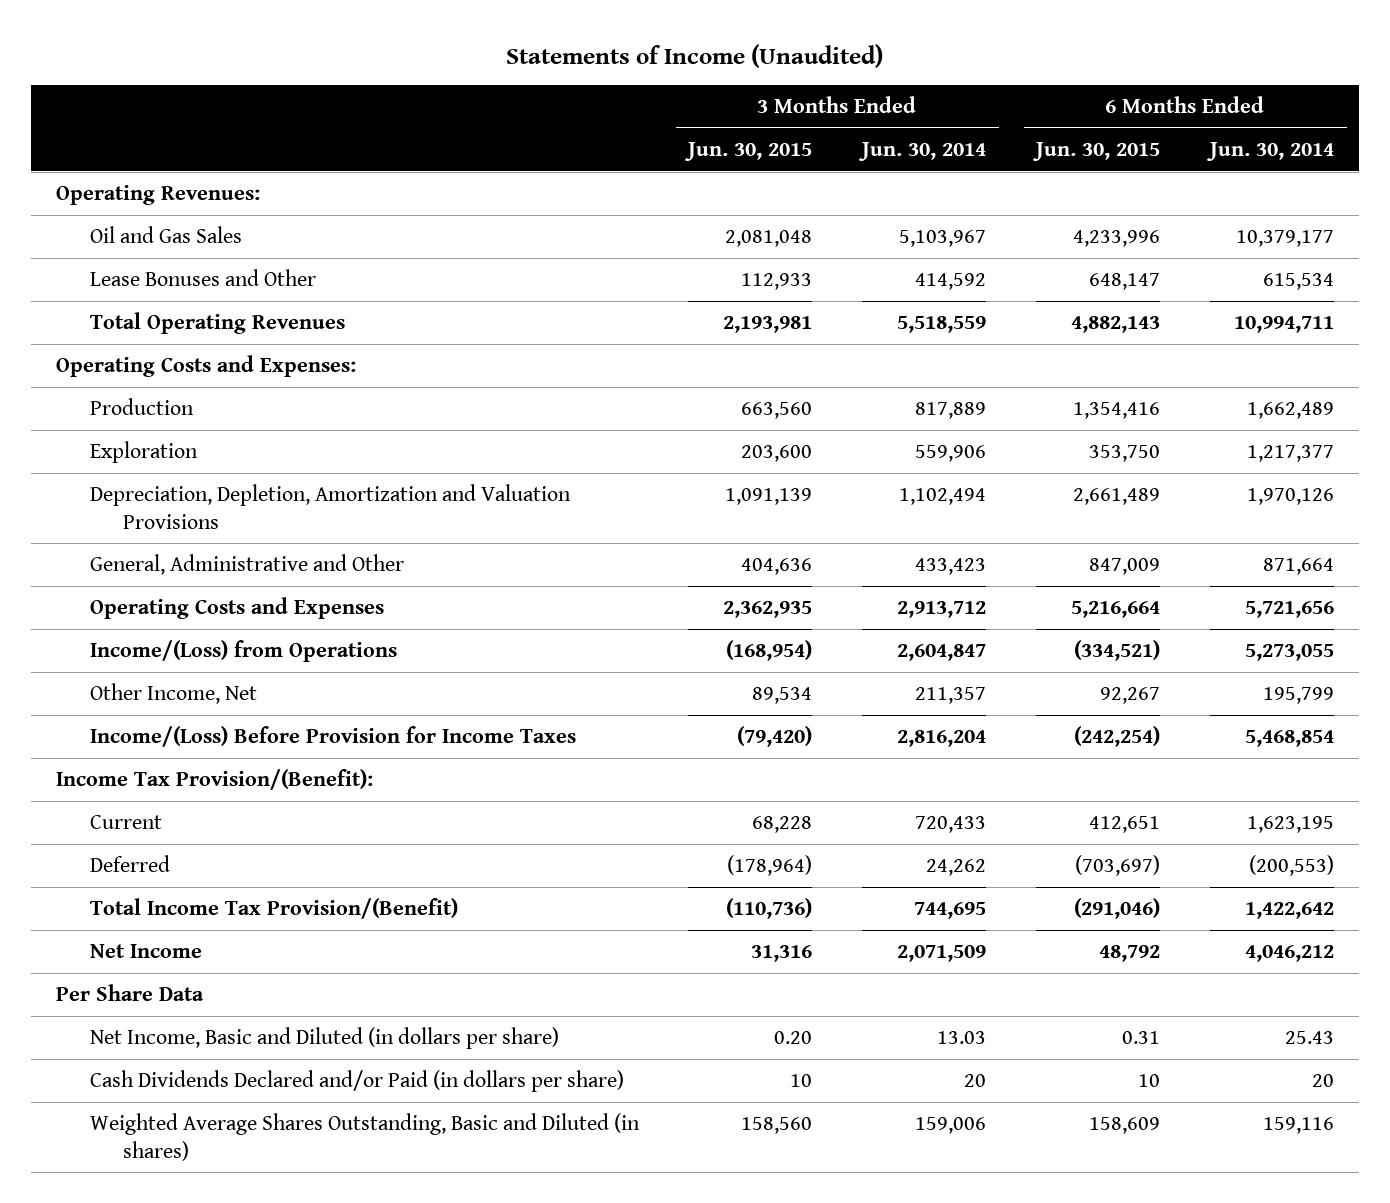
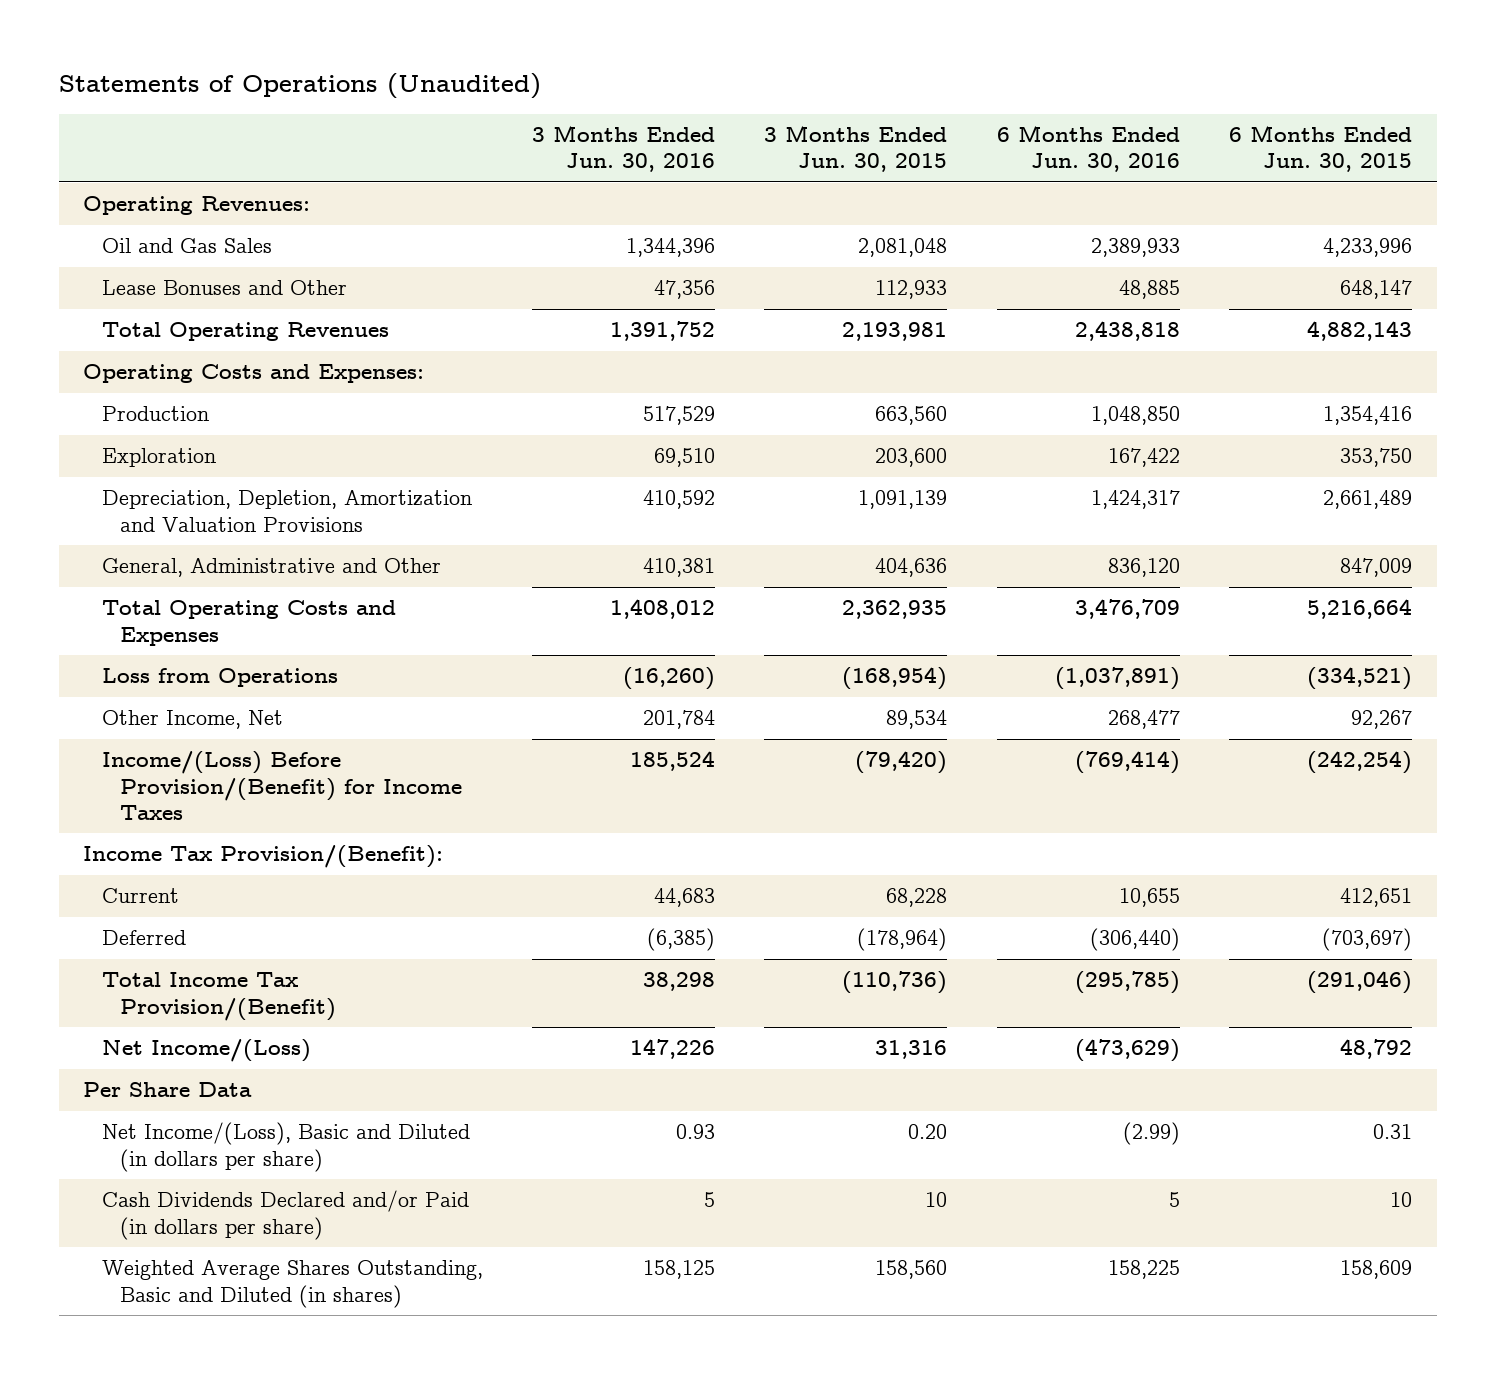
[505,43,883,68] Statements of Income (Unaudited) -> [58,73,541,100] Statements of Operations (Unaudited)
[858,141,987,161] Jun. 30, 2014 -> none
[1206,141,1335,161] Jun. 30, 2014 -> none
none -> [531,125,715,173] 3 Months Ended Jun. 30, 2016
none -> [996,125,1180,173] 6 Months Ended Jun. 30, 2016
[89,596,384,619] Operating Costs and Expenses -> [101,600,396,646] Total Operating Costs and Expenses
[89,639,397,662] Income/(Loss) from Operations -> [101,668,338,688] Loss from Operations
[89,725,576,747] Income/(Loss) Before Provision for Income Taxes -> [101,751,463,820] Income/(Loss) Before Provision/(Benefit) for Income Taxes
[89,943,202,958] Net Income -> [101,1039,311,1063] Net Income/(Loss)
[89,1026,559,1049] Net Income, Basic and Diluted (in dollars per share) -> [101,1122,470,1172] Net Income/(Loss), Basic and Diluted (in dollars per share)

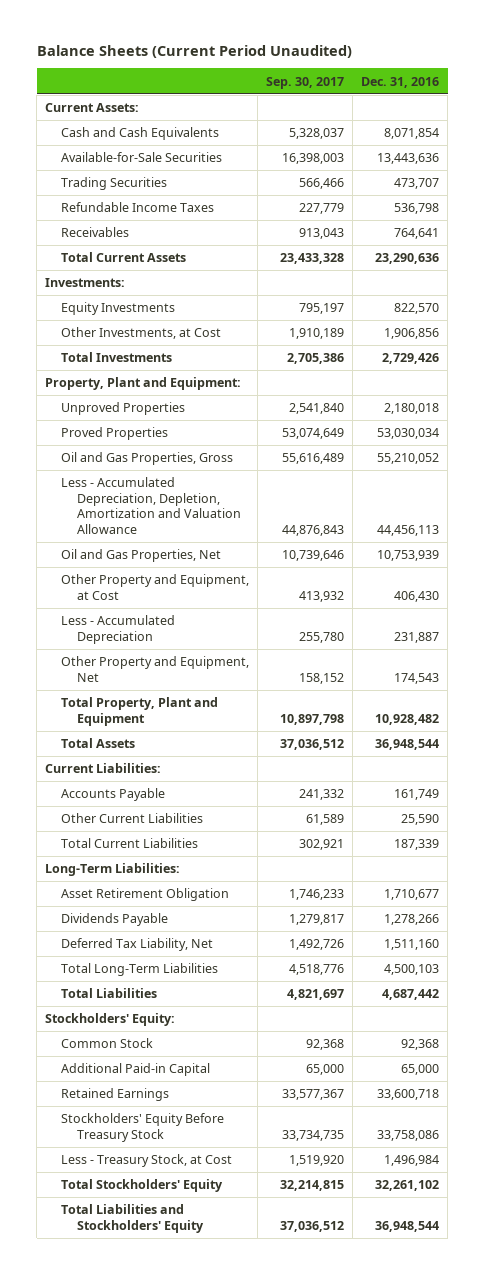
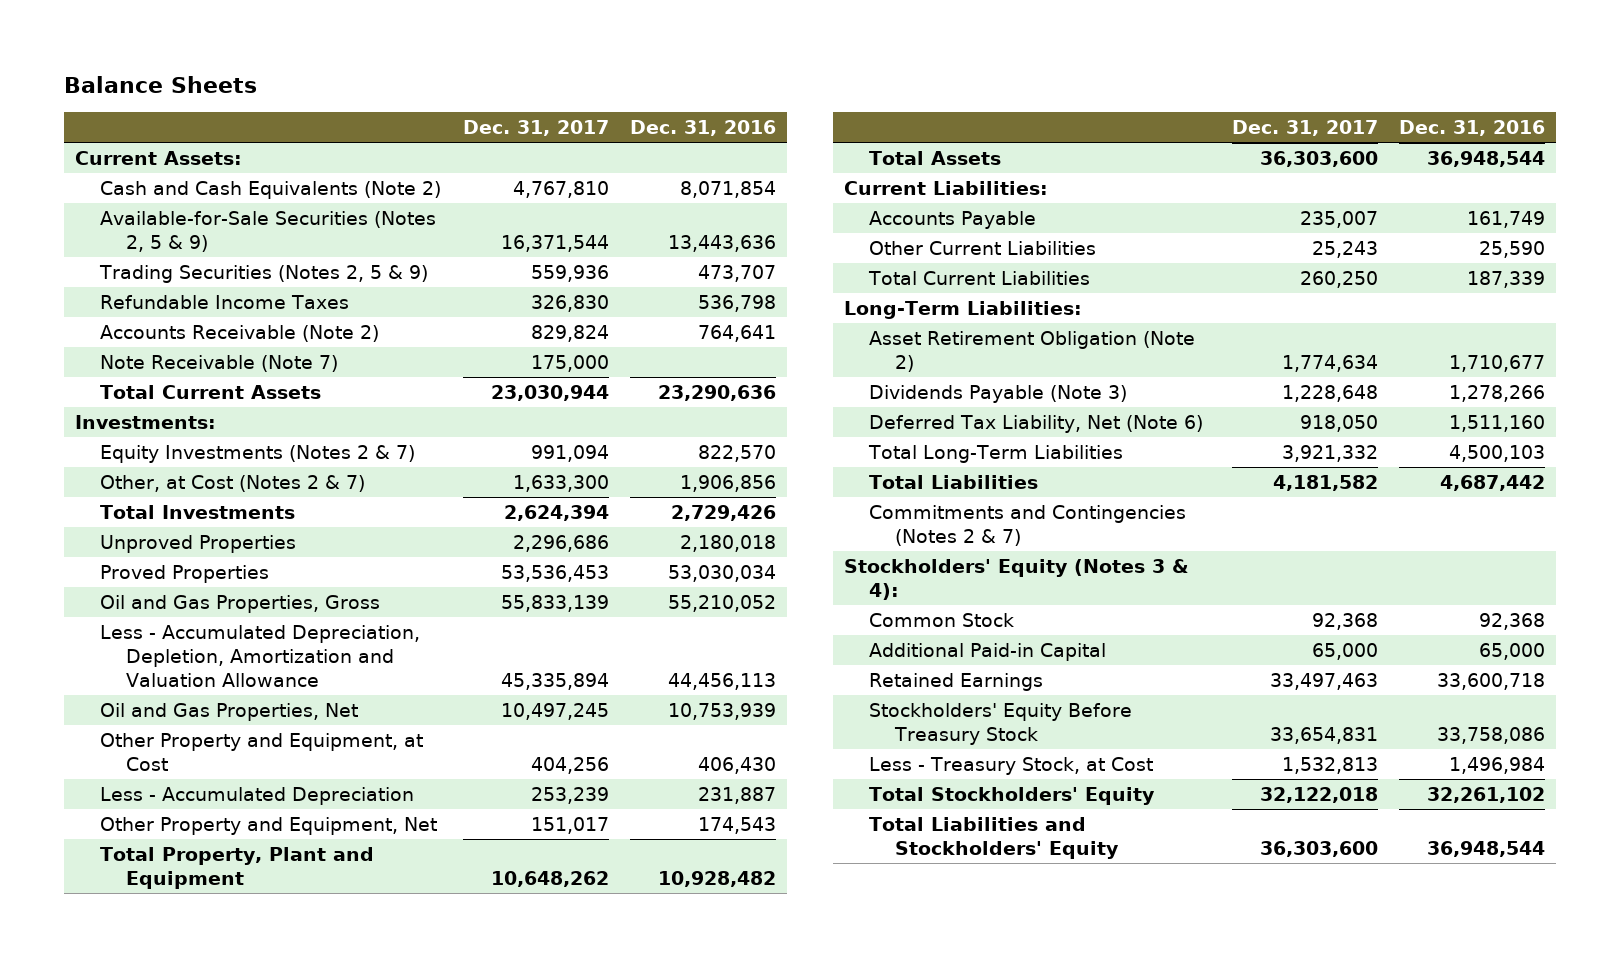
[36,44,352,58] Balance Sheets (Current Period Unaudited) -> [64,76,258,94] Balance Sheets
[266,76,345,89] Sep. 30, 2017 -> none
none -> [462,120,609,137] Dec. 31, 2017
[60,127,219,141] Cash and Cash Equivalents -> [100,180,442,199] Cash and Cash Equivalents (Note 2)
[60,152,222,163] Available-for-Sale Securities -> [100,210,437,253] Available-for-Sale Securities (Notes 2, 5 & 9)
[60,177,167,191] Trading Securities -> [99,264,429,283] Trading Securities (Notes 2, 5 & 9)
[60,227,129,238] Receivables -> [100,324,380,342] Accounts Receivable (Note 2)
none -> [100,354,339,372] Note Receivable (Note 7)
[60,302,175,316] Equity Investments -> [100,444,416,463] Equity Investments (Notes 2 & 7)
[60,327,221,340] Other Investments, at Cost -> [100,474,366,492] Other, at Cost (Notes 2 & 7)
[45,377,242,391] Property, Plant and Equipment: -> none
[60,888,229,902] Asset Retirement Obligation -> [869,330,1196,373] Asset Retirement Obligation (Note 2)
[60,913,168,927] Dividends Payable -> [869,384,1128,403] Dividends Payable (Note 3)
[60,938,213,952] Deferred Tax Liability, Net -> [869,414,1204,433] Deferred Tax Liability, Net (Note 6)
none -> [869,504,1187,547] Commitments and Contingencies (Notes 2 & 7)
[45,1013,176,1027] Stockholders' Equity: -> [844,558,1190,601] Stockholders' Equity (Notes 3 & 4):

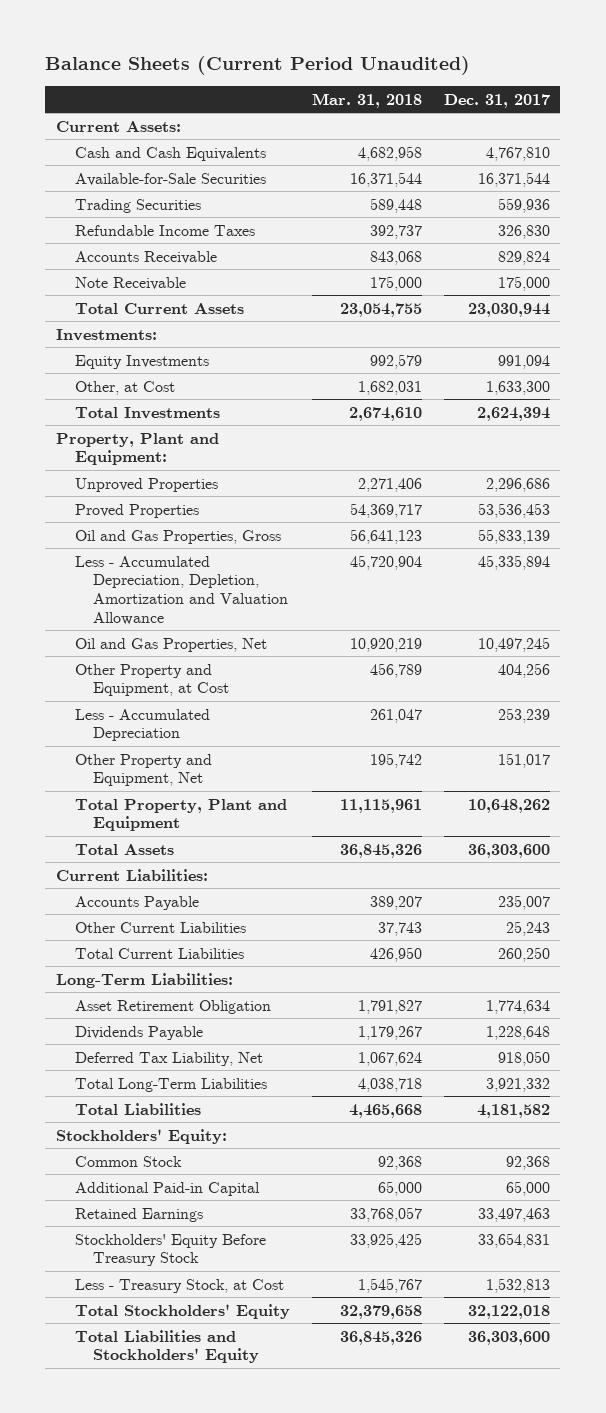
[64,76,258,94] Balance Sheets -> [45,56,471,76] Balance Sheets (Current Period Unaudited)
[629,120,776,137] Dec. 31, 2016 -> none
none -> [311,92,422,108] Mar. 31, 2018
[100,180,442,199] Cash and Cash Equivalents (Note 2) -> [74,146,266,161] Cash and Cash Equivalents
[100,210,437,253] Available-for-Sale Securities (Notes 2, 5 & 9) -> [74,172,266,186] Available-for-Sale Securities
[99,264,429,283] Trading Securities (Notes 2, 5 & 9) -> [74,198,201,213] Trading Securities
[100,324,380,342] Accounts Receivable (Note 2) -> [74,250,217,264] Accounts Receivable
[100,354,339,372] Note Receivable (Note 7) -> [74,276,186,290] Note Receivable
[100,444,416,463] Equity Investments (Notes 2 & 7) -> [74,354,209,369] Equity Investments
[100,474,366,492] Other, at Cost (Notes 2 & 7) -> [74,380,175,395] Other, at Cost
none -> [56,432,220,466] Property, Plant and Equipment:
[869,330,1196,373] Asset Retirement Obligation (Note 2) -> [74,999,271,1014] Asset Retirement Obligation
[869,384,1128,403] Dividends Payable (Note 3) -> [74,1025,203,1040] Dividends Payable
[869,414,1204,433] Deferred Tax Liability, Net (Note 6) -> [74,1051,263,1066] Deferred Tax Liability, Net
[869,504,1187,547] Commitments and Contingencies (Notes 2 & 7) -> none
[844,558,1190,601] Stockholders' Equity (Notes 3 & 4): -> [56,1128,228,1144] Stockholders' Equity:

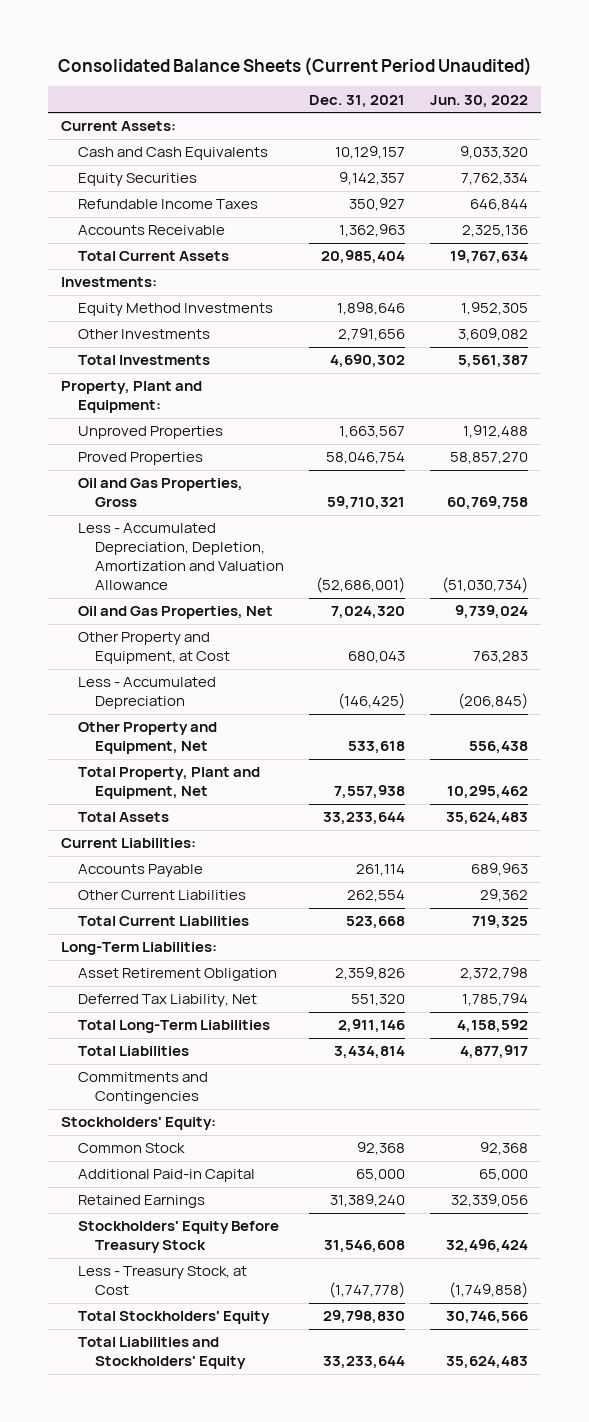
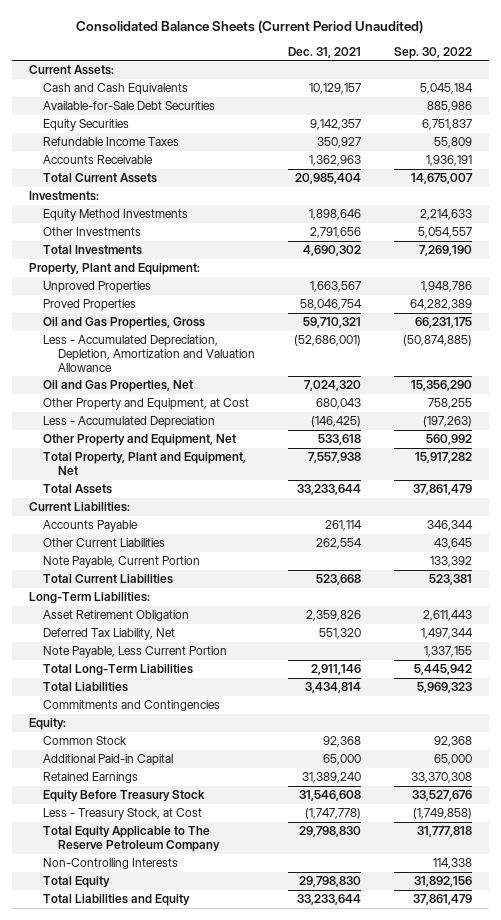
[430,94,529,108] Jun. 30, 2022 -> none
none -> [394,46,473,59] Sep. 30, 2022
none -> [43,101,216,111] Available-for-Sale Debt Securities
none -> [43,556,201,569] Note Payable, Current Portion
none -> [43,646,228,659] Note Payable, Less Current Portion
[60,1117,216,1131] Stockholders' Equity: -> [28,718,66,731] Equity:
[77,1221,279,1254] Stockholders' Equity Before Treasury Stock -> [43,790,206,803] Equity Before Treasury Stock
none -> [43,826,220,852] Total Equity Applicable to The Reserve Petroleum Company
none -> [43,858,179,870] Non-Controlling Interests
[77,1311,270,1325] Total Stockholders' Equity -> [43,876,111,889] Total Equity
[77,1337,246,1370] Total Liabilities and Stockholders' Equity -> [43,894,191,907] Total Liabilities and Equity

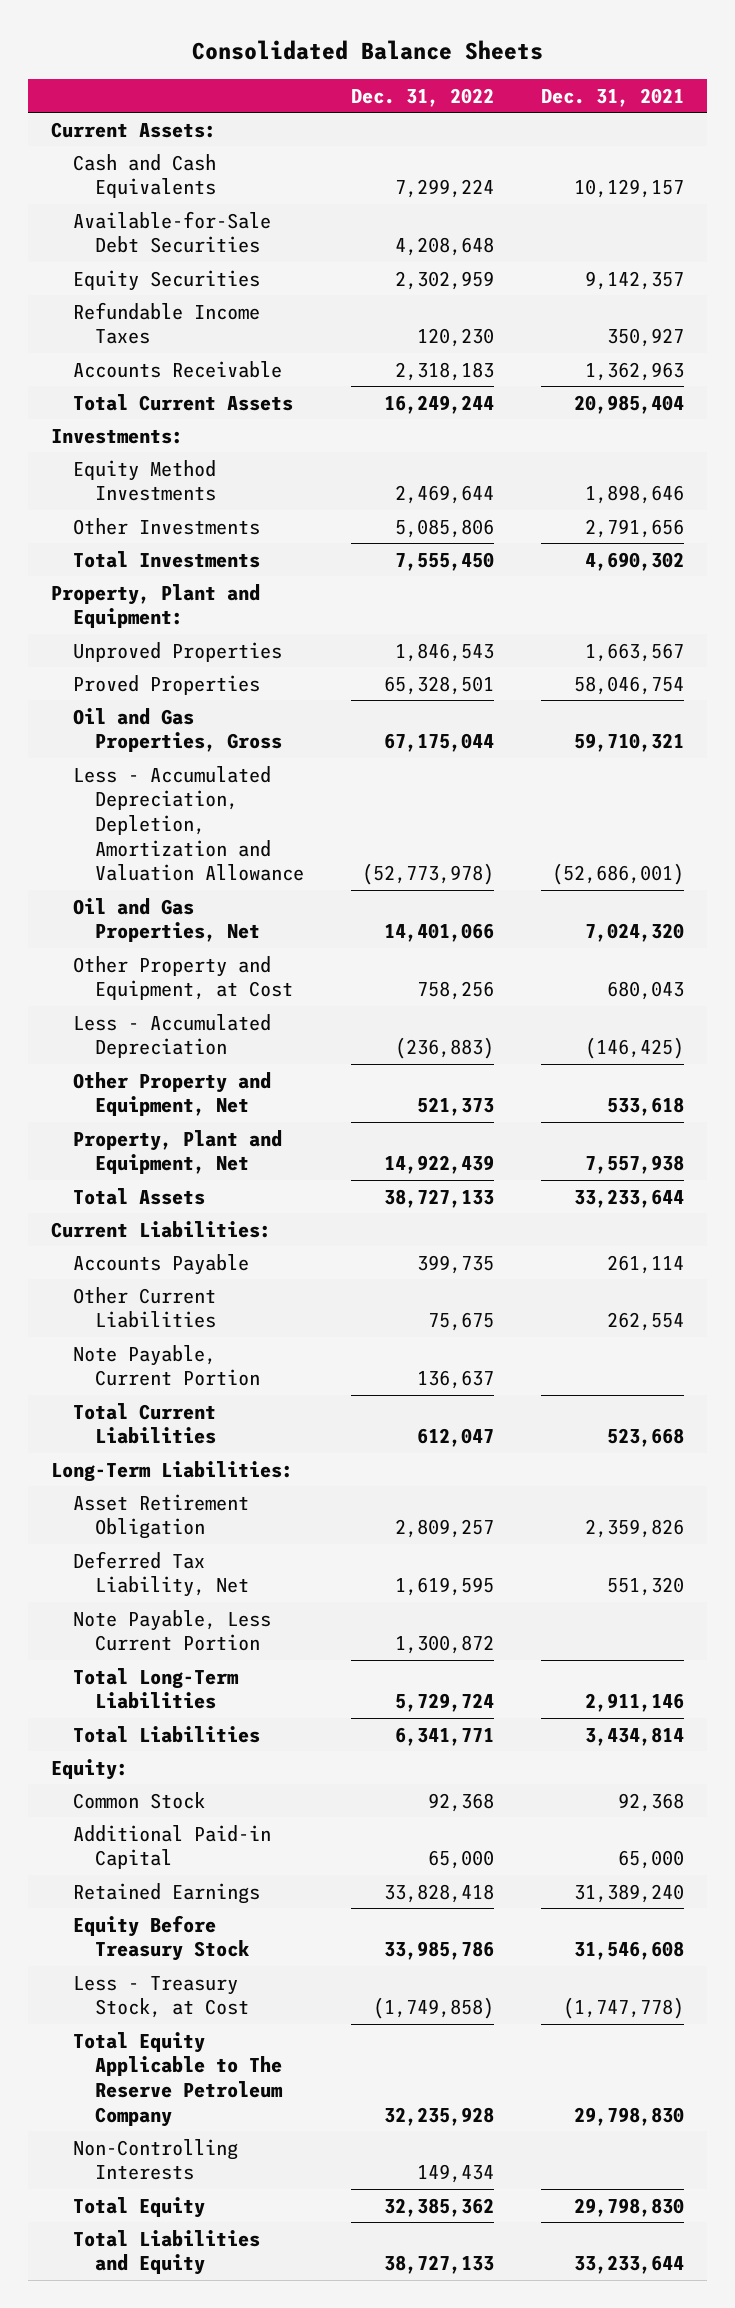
[76,19,424,33] Consolidated Balance Sheets (Current Period Unaudited) -> [191,40,543,61] Consolidated Balance Sheets
[394,46,473,59] Sep. 30, 2022 -> none
none -> [350,87,494,107] Dec. 31, 2022
[43,452,247,475] Total Property, Plant and Equipment, Net -> [73,1129,283,1175] Property, Plant and Equipment, Net
[43,700,221,712] Commitments and Contingencies -> none

